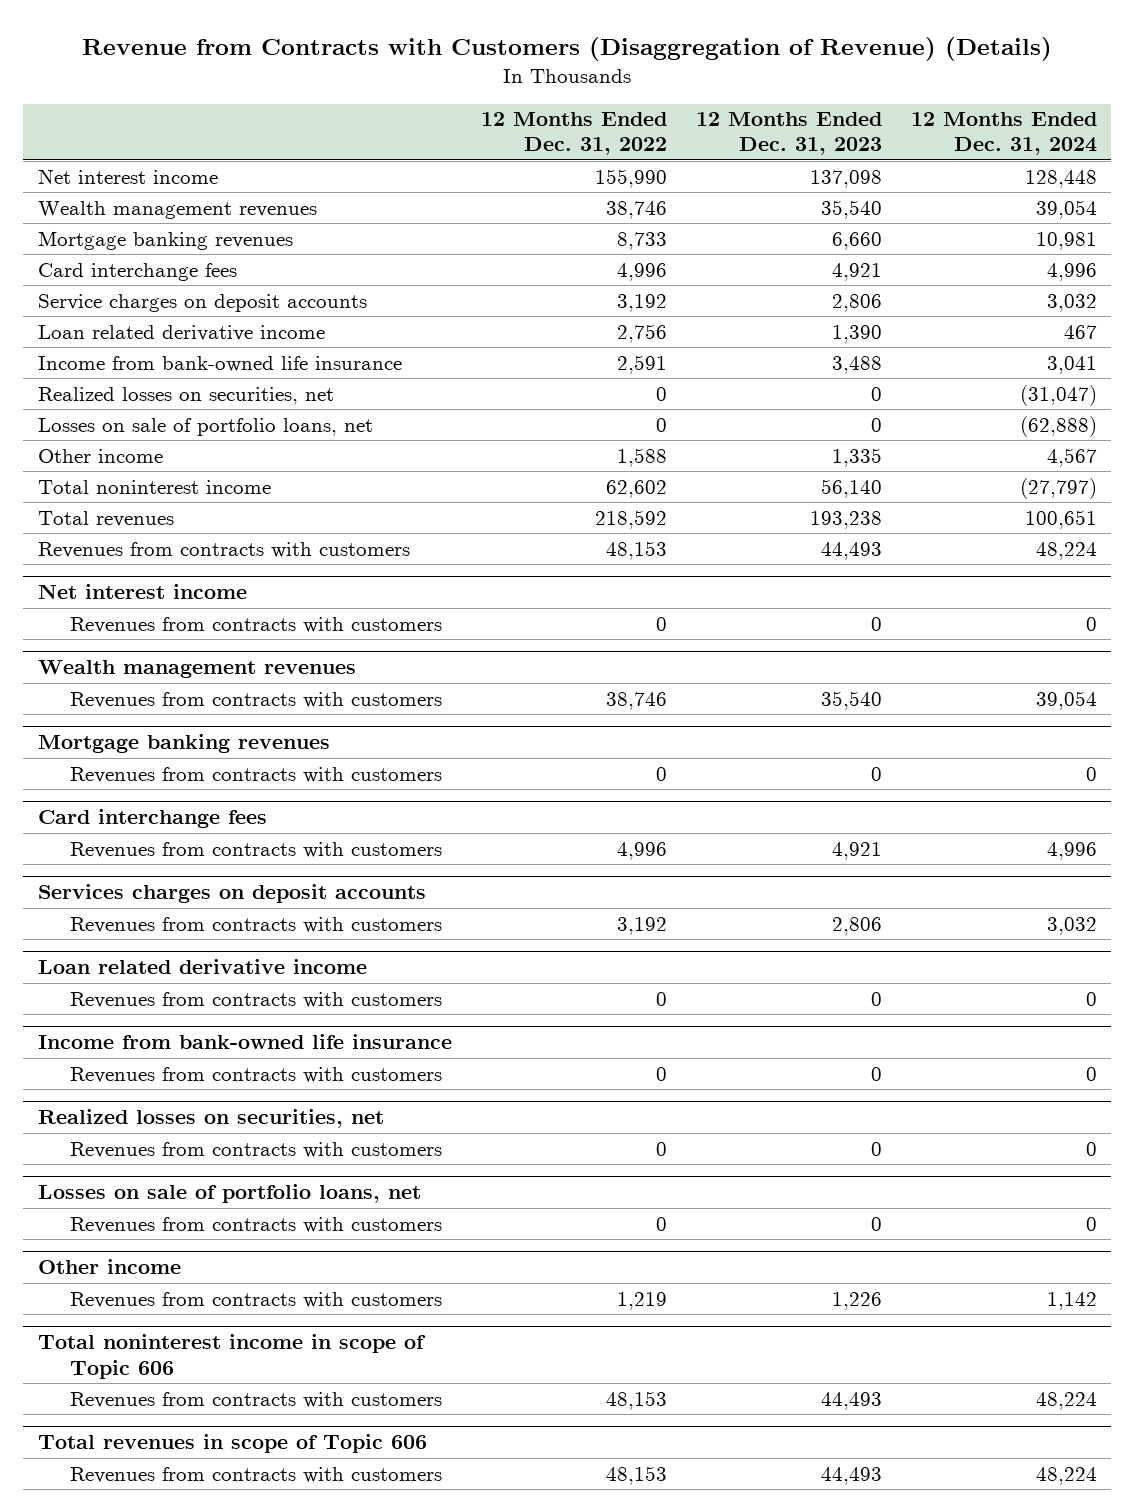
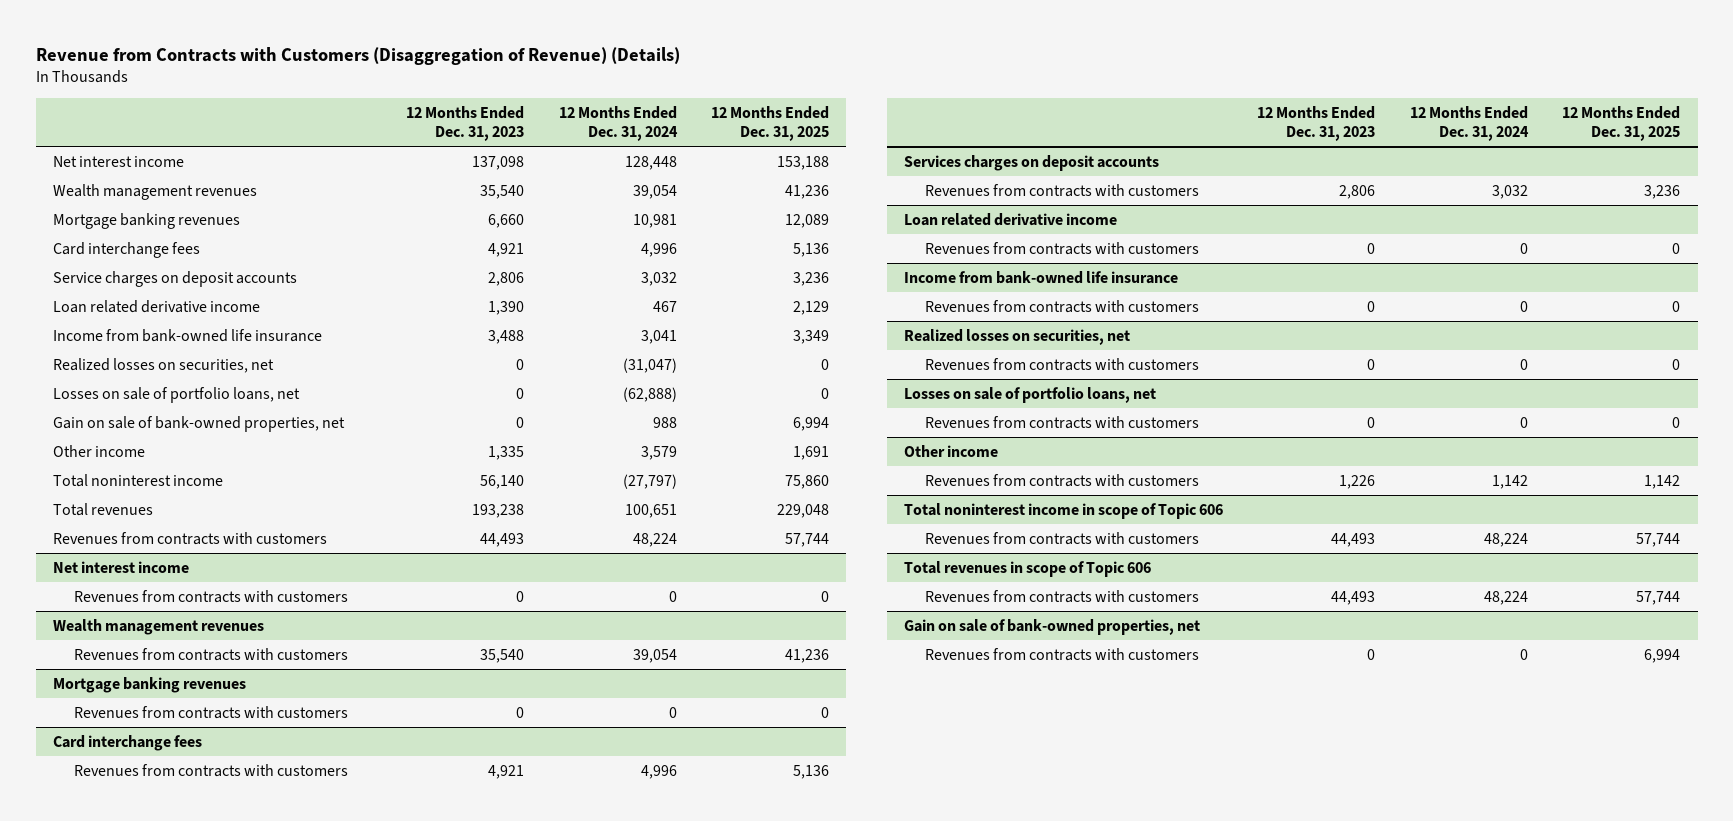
[480,112,667,156] 12 Months Ended Dec. 31, 2022 -> none
none -> [711,106,830,142] 12 Months Ended Dec. 31, 2025
none -> [52,415,345,432] Gain on sale of bank-owned properties, net
[1046,447,1097,467] 4,567 -> [640,445,677,460] 3,579
none -> [903,618,1200,635] Gain on sale of bank-owned properties, net
none -> [925,647,1200,661] Revenues from contracts with customers

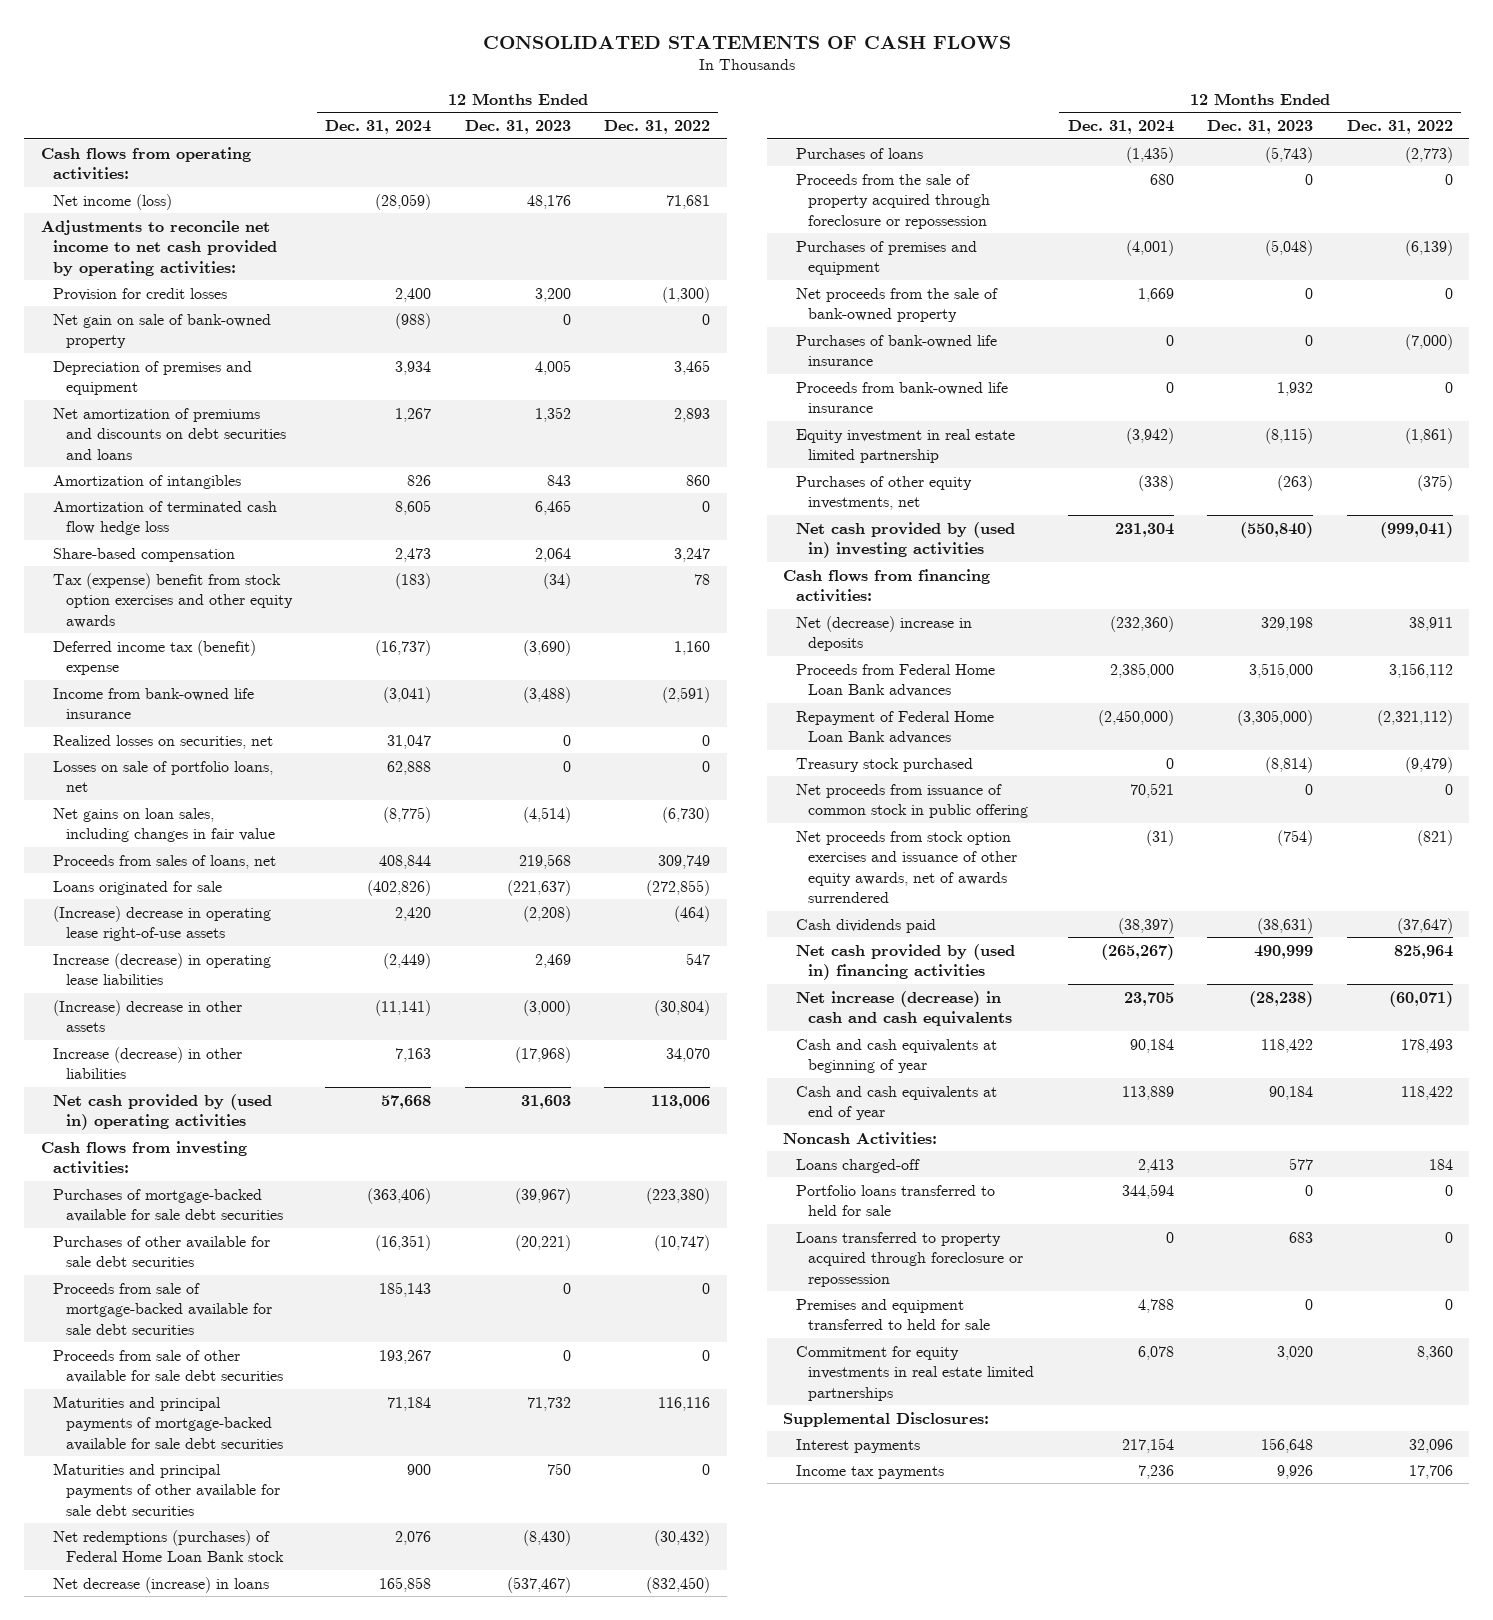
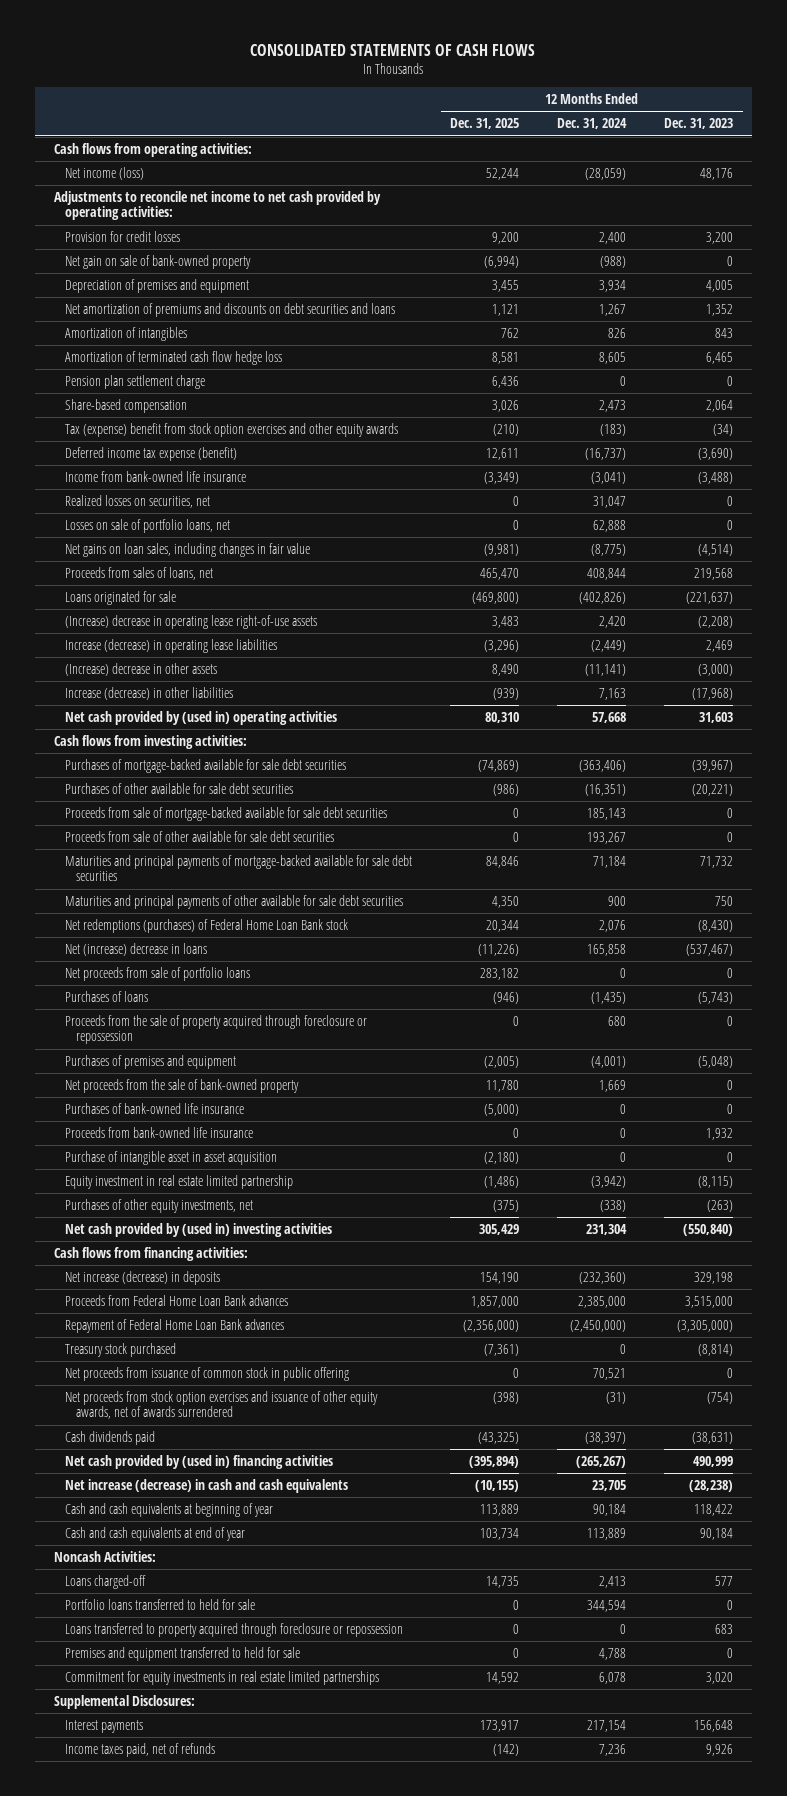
[603,120,710,135] Dec. 31, 2022 -> none
none -> [450,118,520,130] Dec. 31, 2025
none -> [65,374,206,389] Pension plan settlement charge
[53,639,257,676] Deferred income tax (benefit) expense -> [65,446,238,461] Deferred income tax expense (benefit)
[53,1576,270,1593] Net decrease (increase) in loans -> [65,942,208,956] Net (increase) decrease in loans
none -> [65,966,251,981] Net proceeds from sale of portfolio loans
none -> [65,1150,278,1165] Purchase of intangible asset in asset acquisition
[795,615,972,652] Net (decrease) increase in deposits -> [65,1270,221,1285] Net increase (decrease) in deposits
[795,1464,944,1479] Income tax payments -> [65,1742,216,1757] Income taxes paid, net of refunds

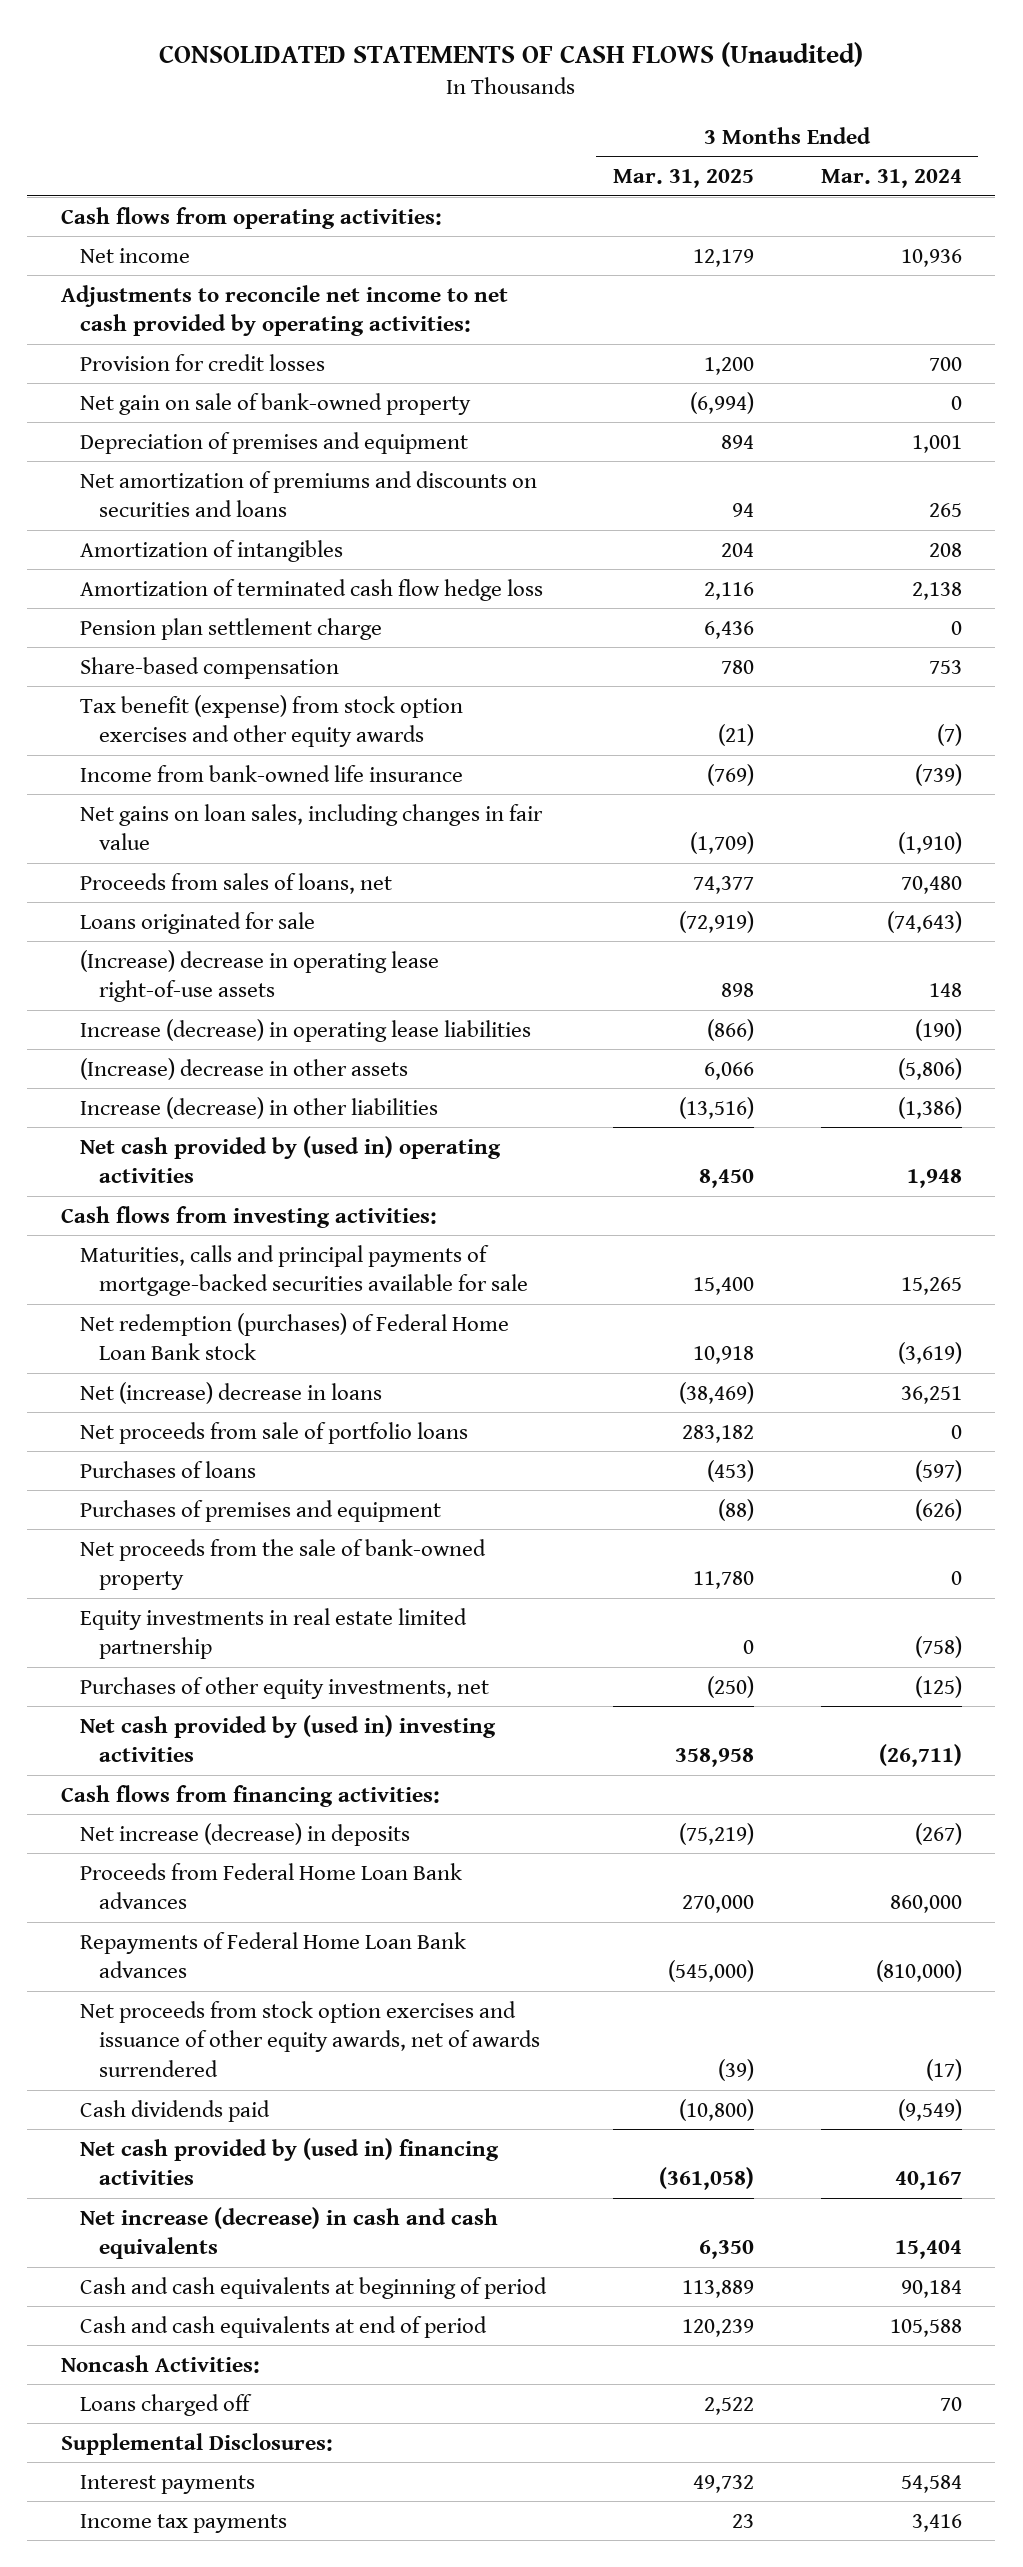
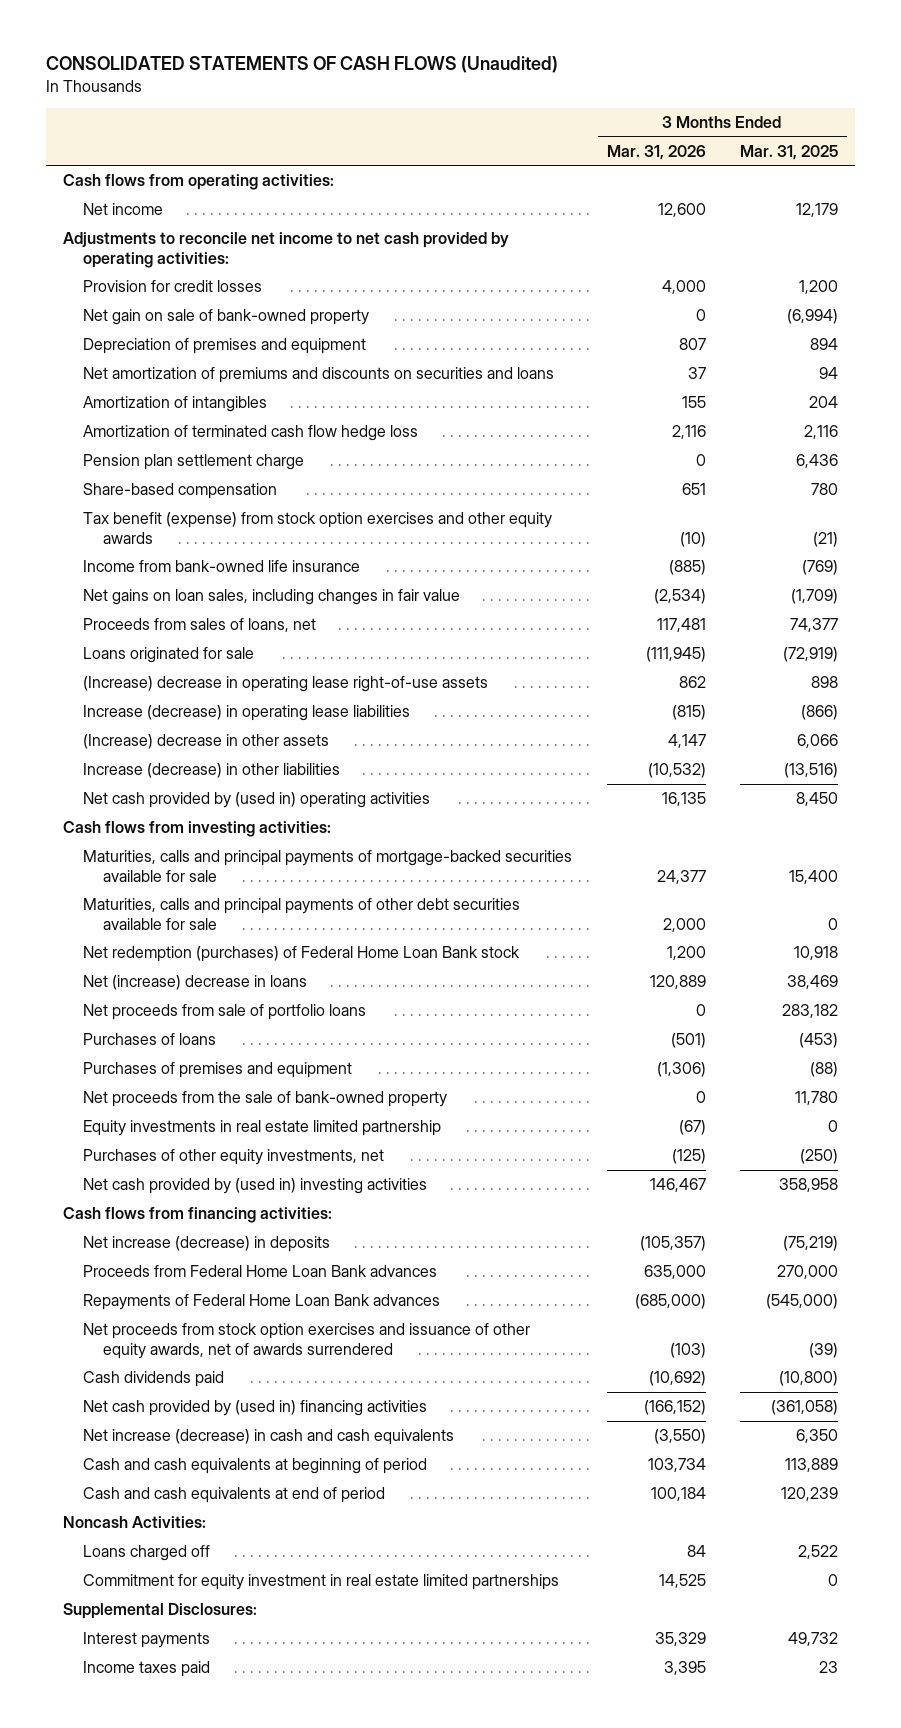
[820,169,962,189] Mar. 31, 2024 -> none
none -> [606,144,706,160] Mar. 31, 2026
none -> [83,898,521,930] Maturities, calls and principal payments of other debt securities available for sale
[678,1381,754,1404] (38,469) -> [787,975,839,990] 38,469
none -> [83,1574,560,1591] Commitment for equity investment in real estate limited partnerships
[80,2513,288,2533] Income tax payments -> [83,1661,211,1678] Income taxes paid

